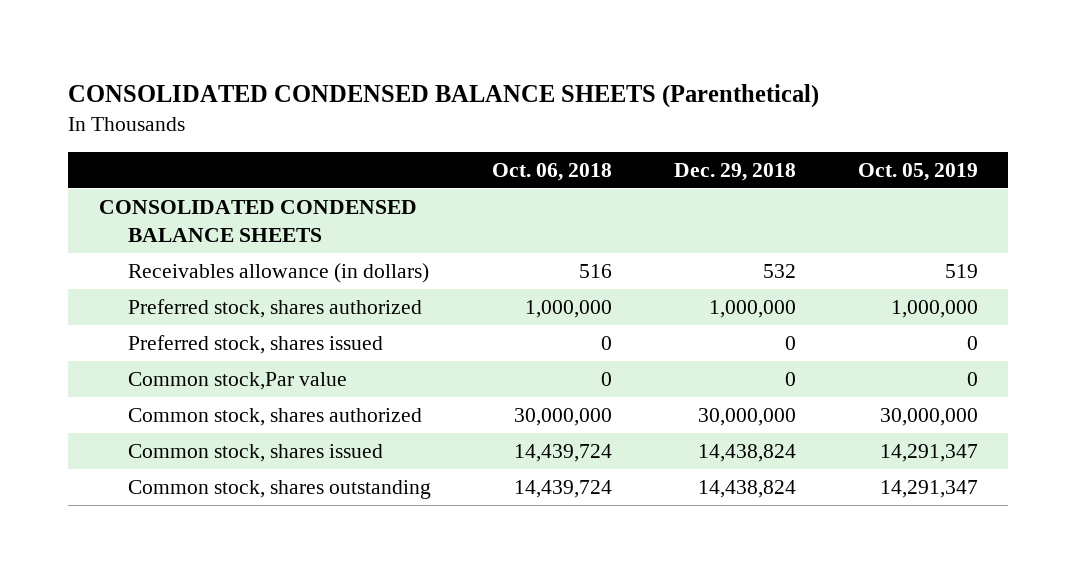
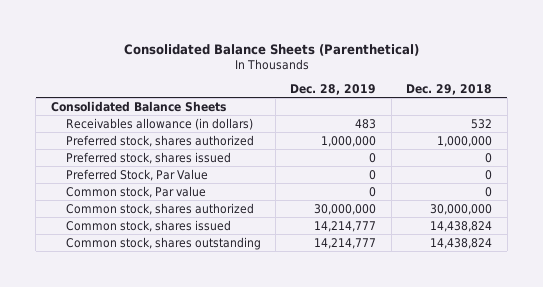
[68,83,820,108] CONSOLIDATED CONDENSED BALANCE SHEETS (Parenthetical) -> [123,43,419,56] Consolidated Balance Sheets (Parenthetical)
[492,162,613,181] Oct. 06, 2018 -> none
[857,162,978,181] Oct. 05, 2019 -> none
none -> [290,84,377,96] Dec. 28, 2019
[99,199,418,242] CONSOLIDATED CONDENSED BALANCE SHEETS -> [50,100,226,112] Consolidated Balance Sheets
none -> [65,168,208,181] Preferred Stock, Par Value
[127,371,347,390] Common stock,Par value -> [65,185,206,198] Common stock, Par value

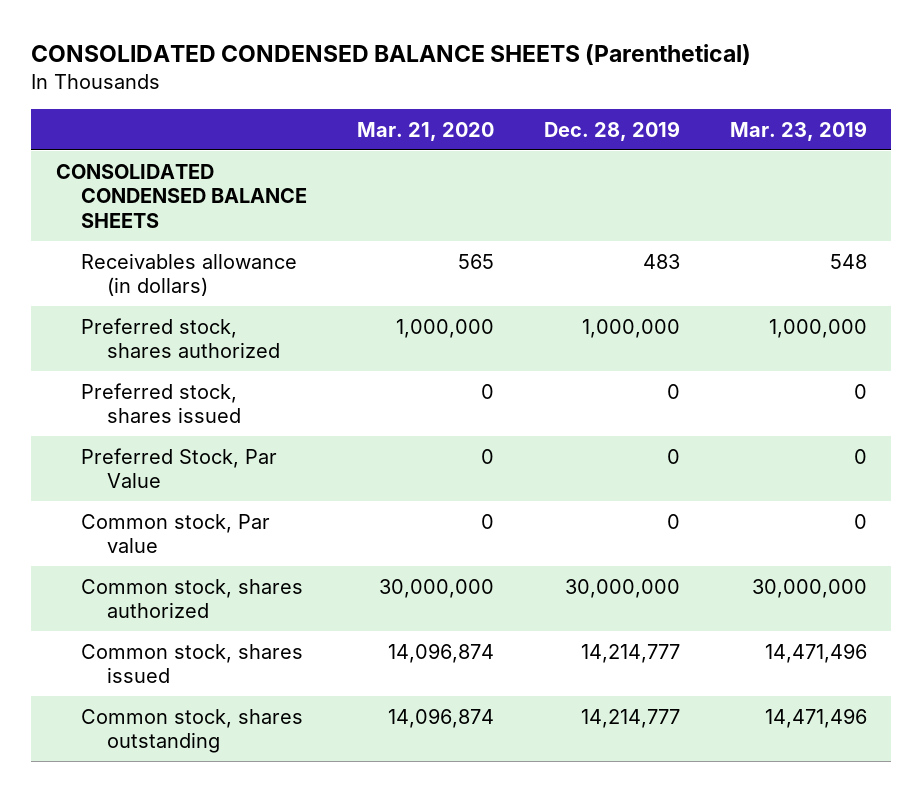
[123,43,419,56] Consolidated Balance Sheets (Parenthetical) -> [30,44,751,66] CONSOLIDATED CONDENSED BALANCE SHEETS (Parenthetical)
[406,84,493,96] Dec. 29, 2018 -> none
none -> [357,121,495,141] Mar. 21, 2020
none -> [729,120,867,141] Mar. 23, 2019
[50,100,226,112] Consolidated Balance Sheets -> [55,163,308,228] CONSOLIDATED CONDENSED BALANCE SHEETS

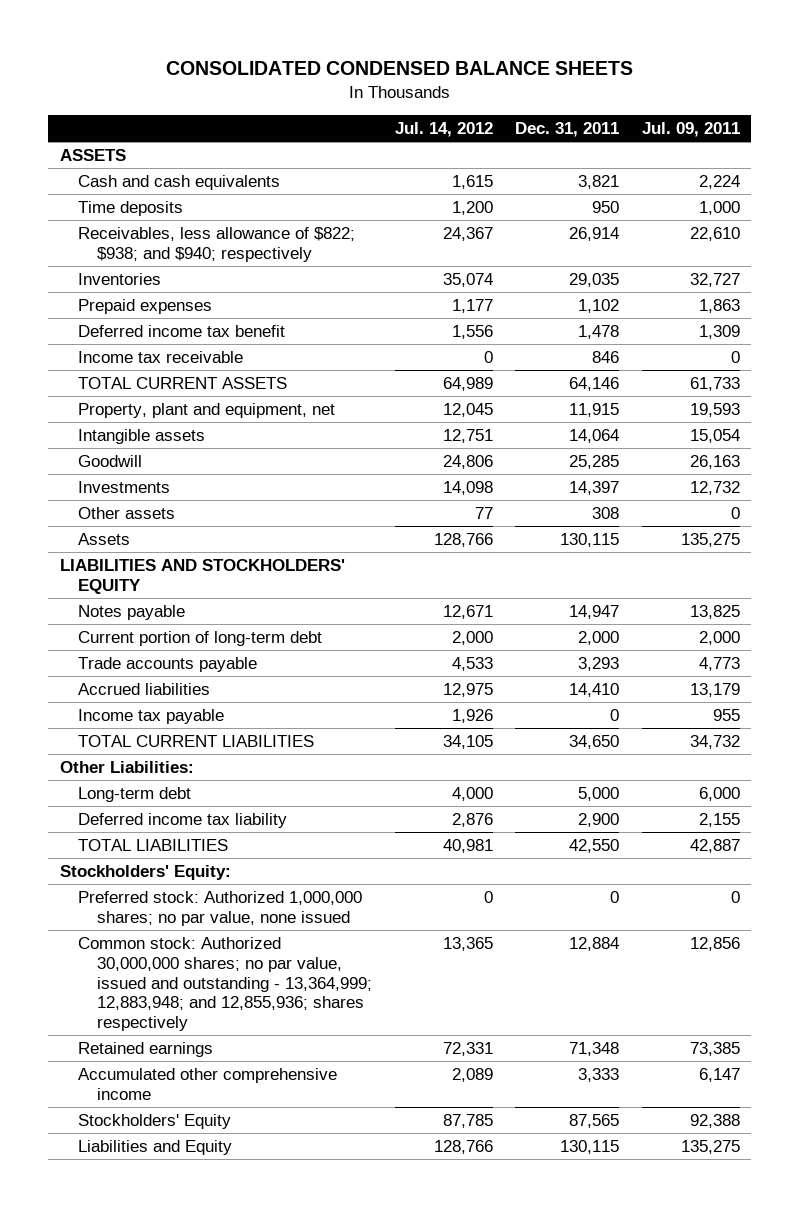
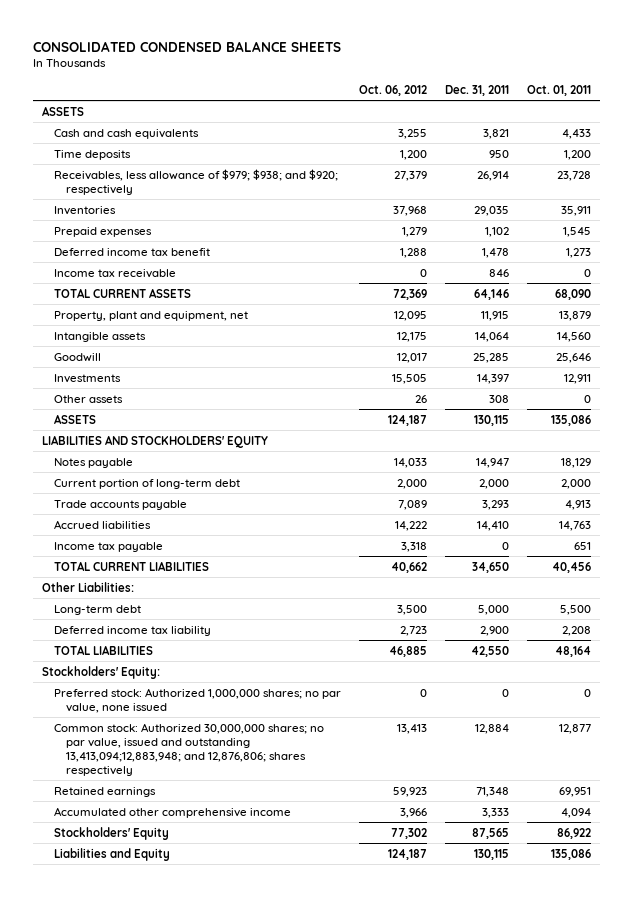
[394,121,493,137] Jul. 14, 2012 -> none
[641,121,740,137] Jul. 09, 2011 -> none
none -> [359,84,428,96] Oct. 06, 2012
none -> [527,84,592,96] Oct. 01, 2011
[78,226,356,262] Receivables, less allowance of $822; $938; and $940; respectively -> [54,168,339,195] Receivables, less allowance of $979; $938; and $920; respectively
[78,532,131,545] Assets -> [54,413,97,424] ASSETS
[78,936,372,1032] Common stock: Authorized 30,000,000 shares; no par value, issued and outstanding - 13,364,999; 12,883,948; and 12,855,936; shares respectively -> [54,722,325,776] Common stock: Authorized 30,000,000 shares; no par value, issued and outstanding 13,413,094;12,883,948; and 12,876,806; shares respectively

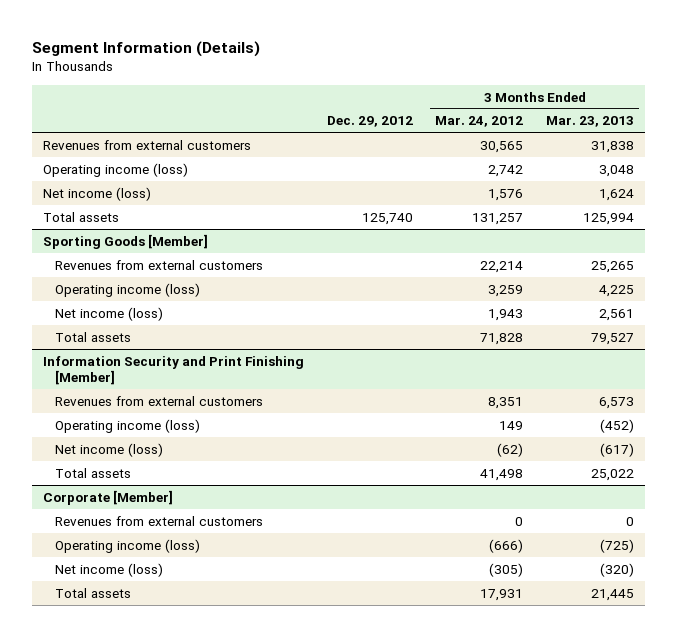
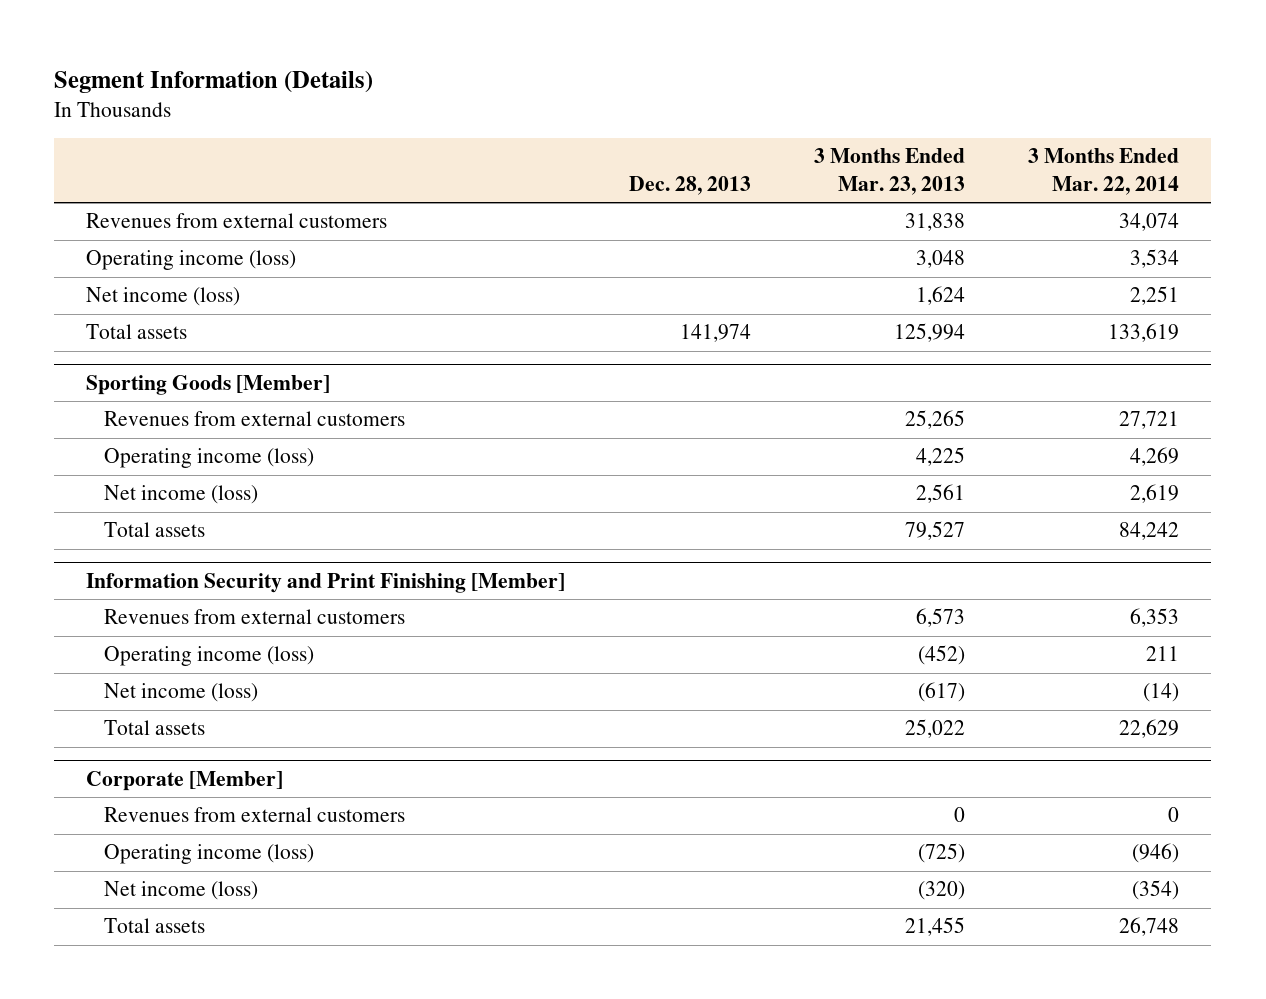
[326,116,413,128] Dec. 29, 2012 -> none
[435,116,524,128] Mar. 24, 2012 -> none
none -> [628,175,751,195] Dec. 28, 2013
none -> [1028,148,1180,195] 3 Months Ended Mar. 22, 2014
[590,588,634,601] 21,445 -> [904,917,965,937] 21,455

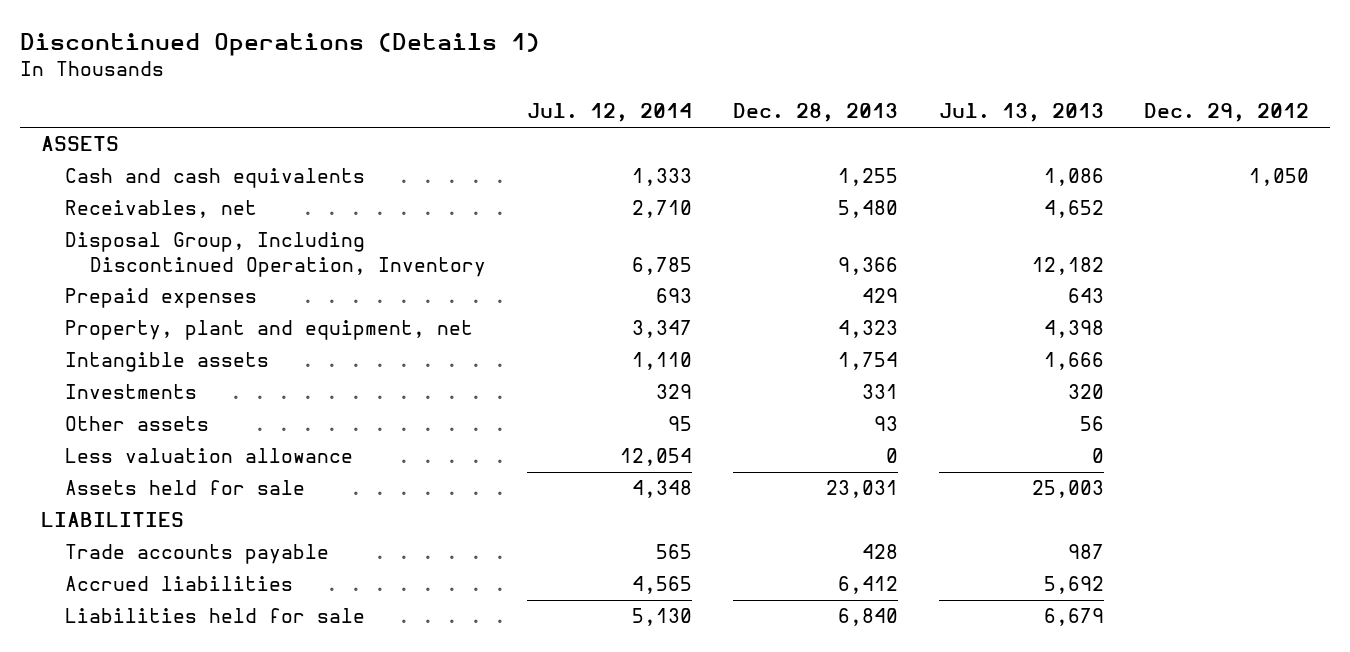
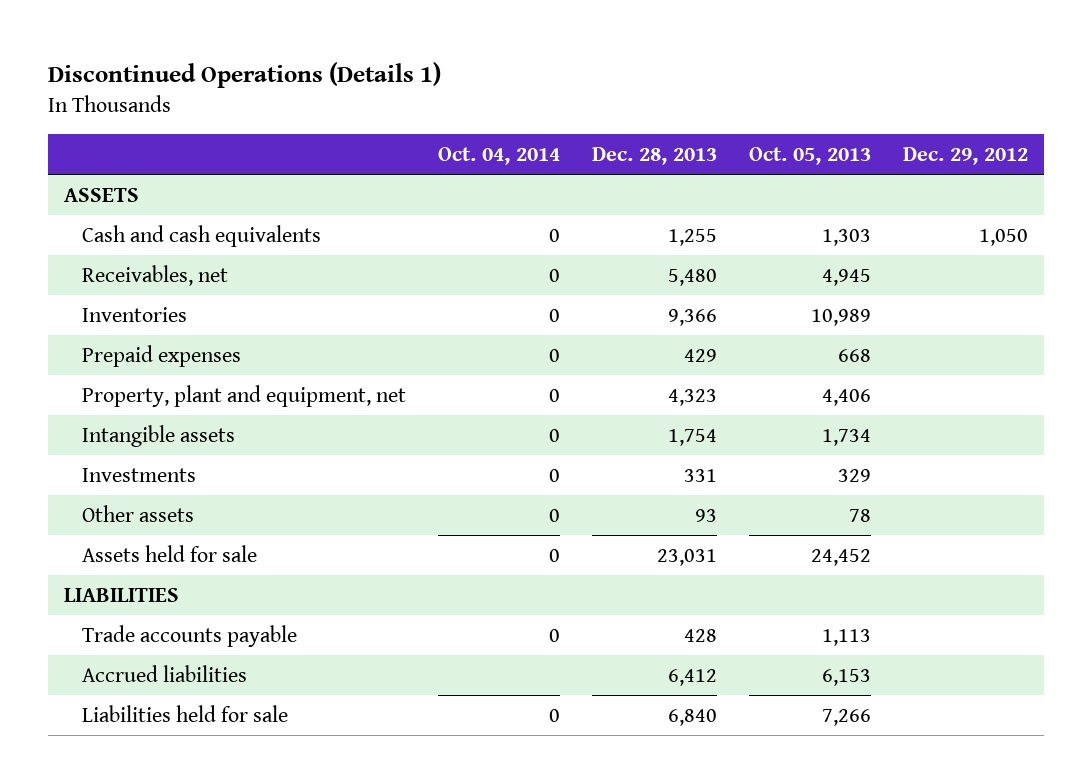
[526,103,692,123] Jul. 12, 2014 -> none
[938,103,1104,123] Jul. 13, 2013 -> none
none -> [438,146,561,165] Oct. 04, 2014
none -> [748,146,871,165] Oct. 05, 2013
[65,232,486,277] Disposal Group, Including Discontinued Operation, Inventory -> [82,307,188,323] Inventories
[65,448,354,464] Less valuation allowance -> none

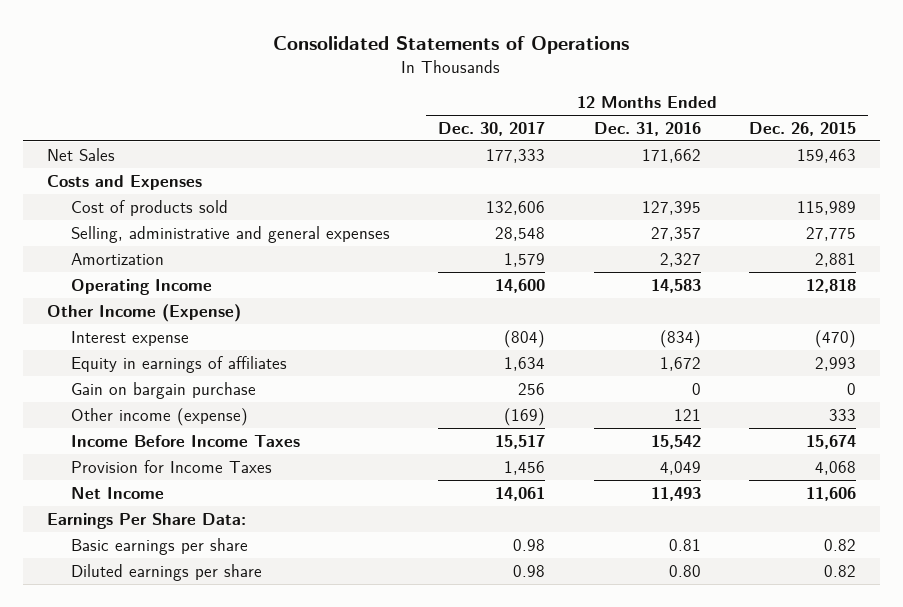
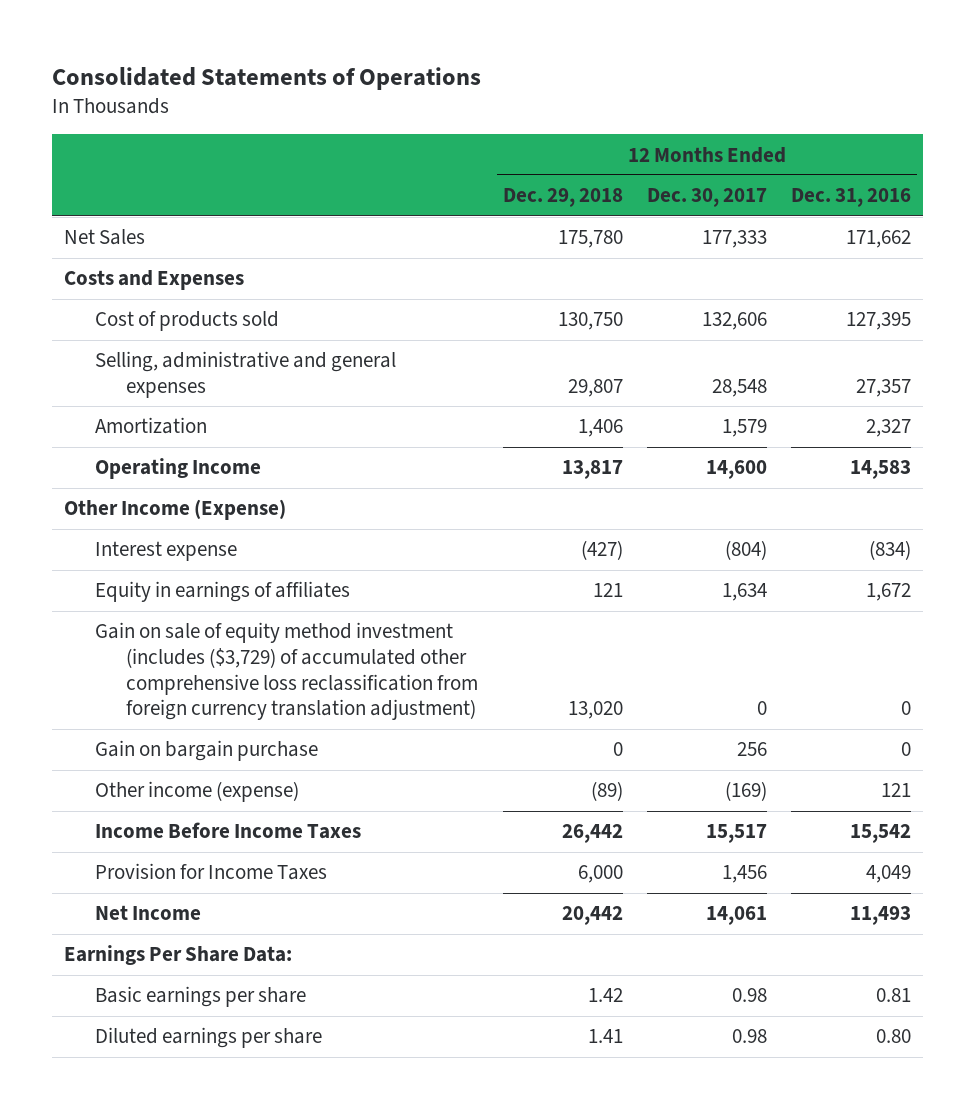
[748,121,856,136] Dec. 26, 2015 -> none
none -> [502,188,623,208] Dec. 29, 2018
none -> [95,622,479,721] Gain on sale of equity method investment (includes ($3,729) of accumulated other comprehensive loss reclassification from foreign currency translation adjustment)

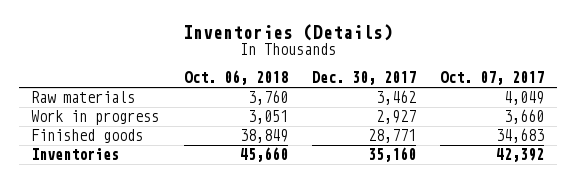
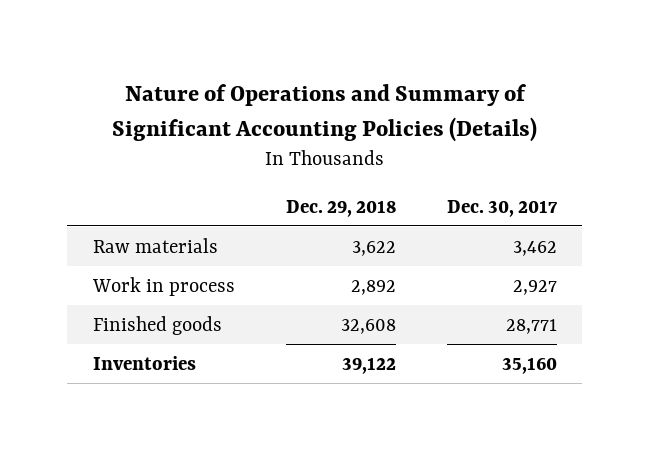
[182,23,393,41] Inventories (Details) -> [111,84,537,142] Nature of Operations and Summary of Significant Accounting Policies (Details)
[183,70,288,86] Oct. 06, 2018 -> none
[440,71,545,86] Oct. 07, 2017 -> none
none -> [285,199,396,217] Dec. 29, 2018
[31,110,160,126] Work in progress -> [91,276,235,296] Work in process

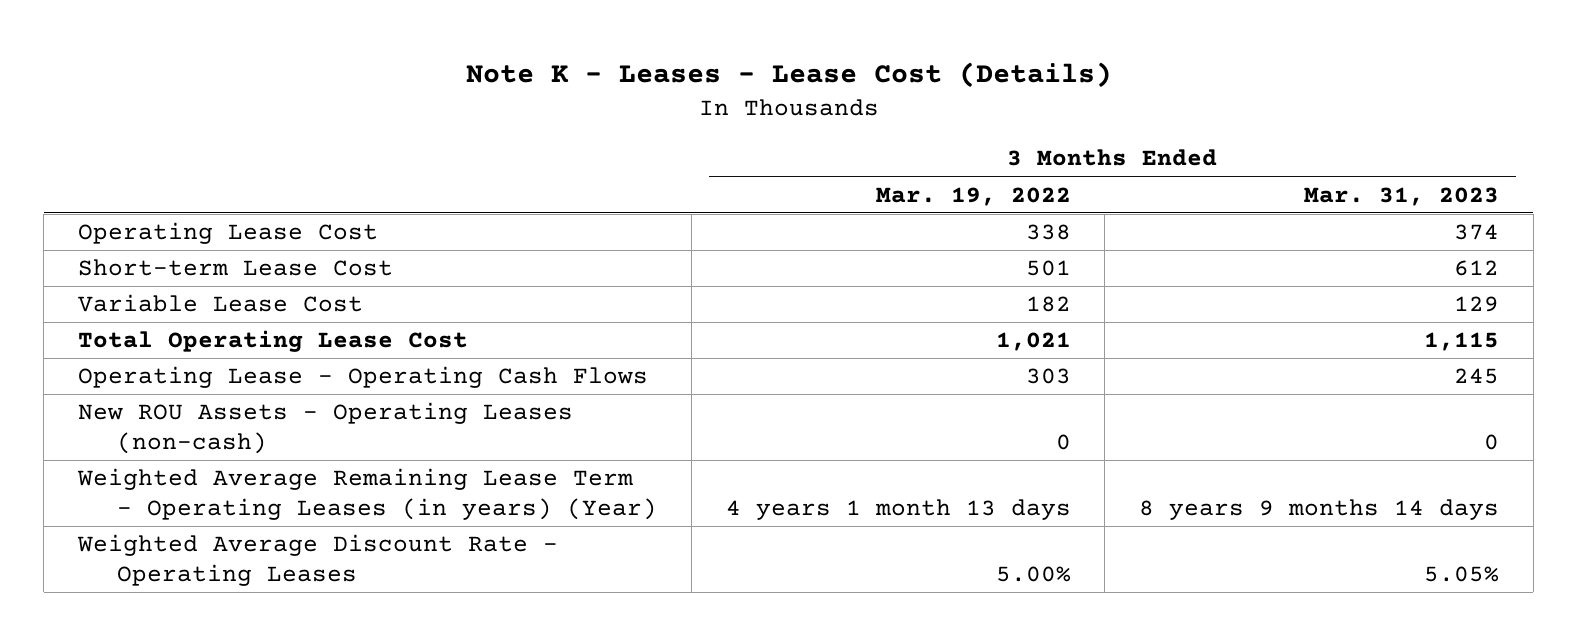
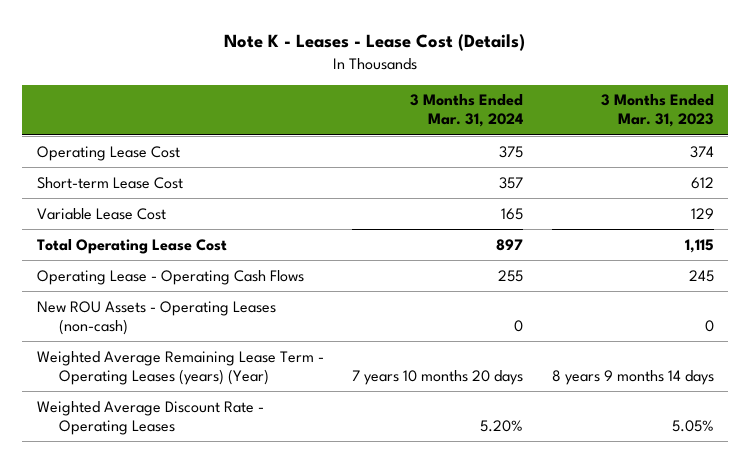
[875,186,1071,206] Mar. 19, 2022 -> none
none -> [410,94,524,128] 3 Months Ended Mar. 31, 2024
[77,468,658,521] Weighted Average Remaining Lease Term - Operating Leases (in years) (Year) -> [36,350,324,385] Weighted Average Remaining Lease Term - Operating Leases (years) (Year)

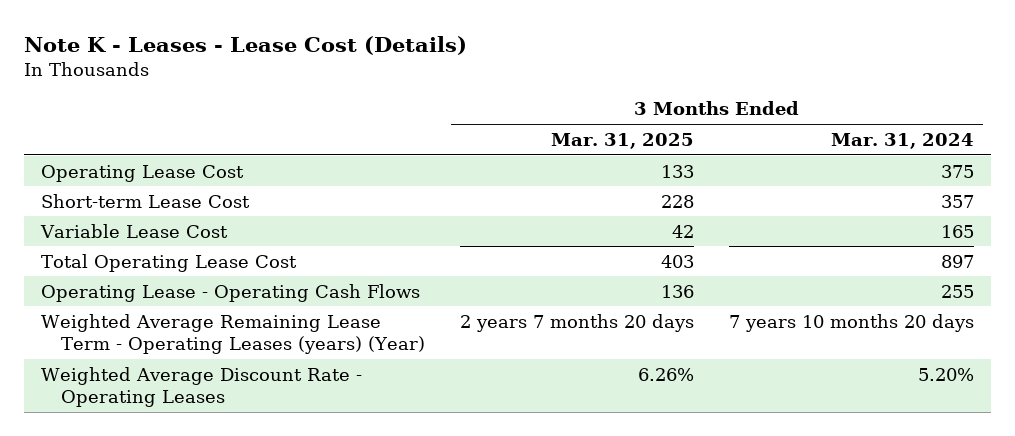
[600,94,714,128] 3 Months Ended Mar. 31, 2023 -> none
none -> [551,132,695,149] Mar. 31, 2025
[36,300,276,335] New ROU Assets - Operating Leases (non-cash) -> none

